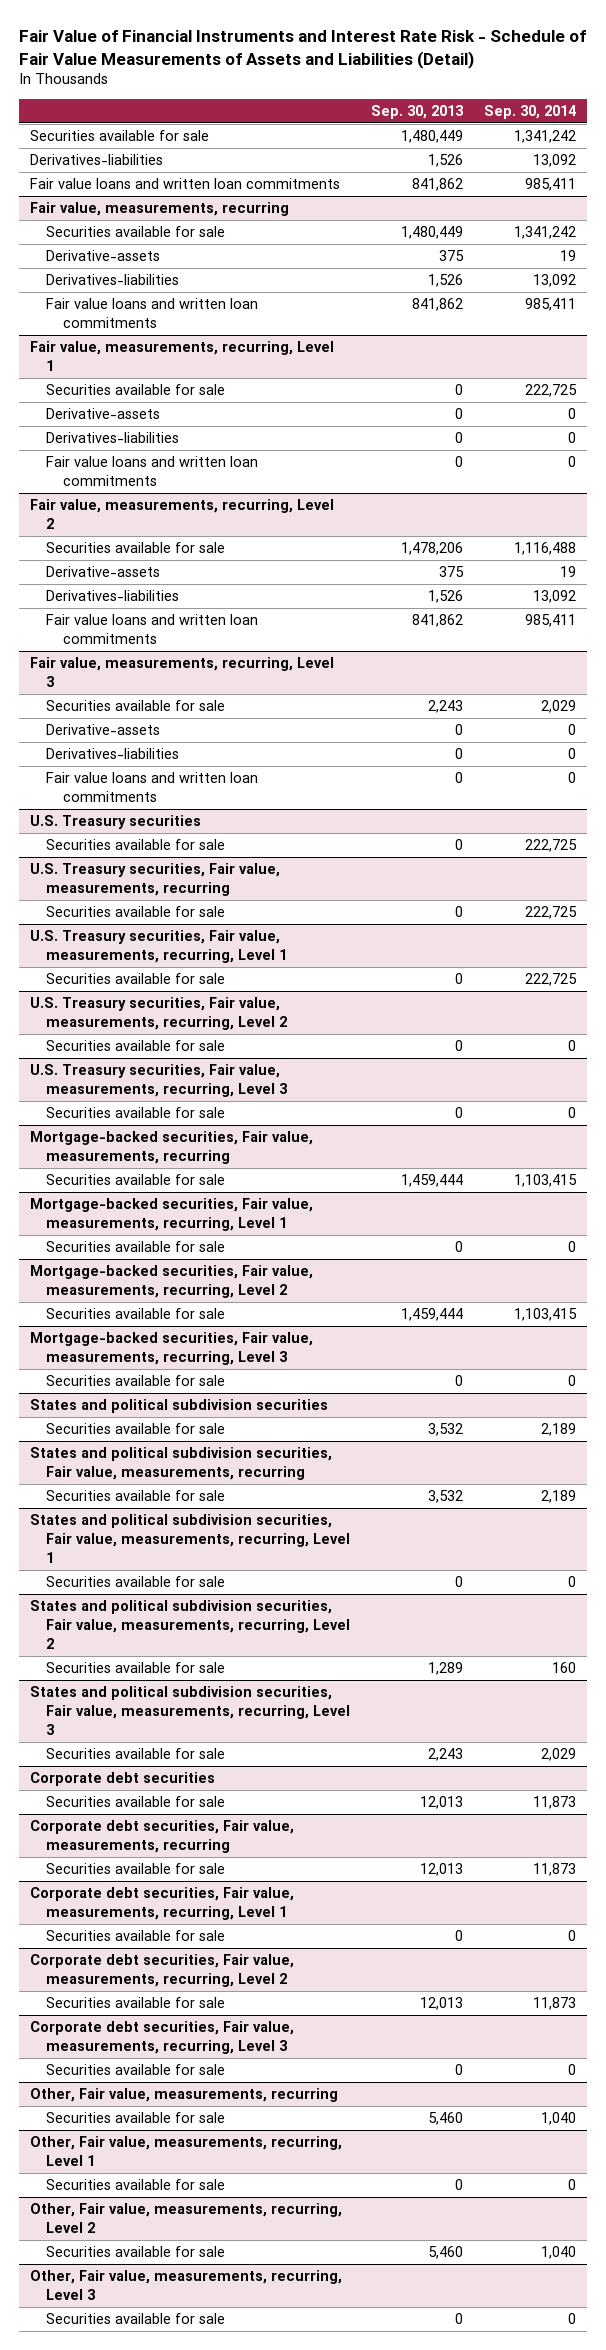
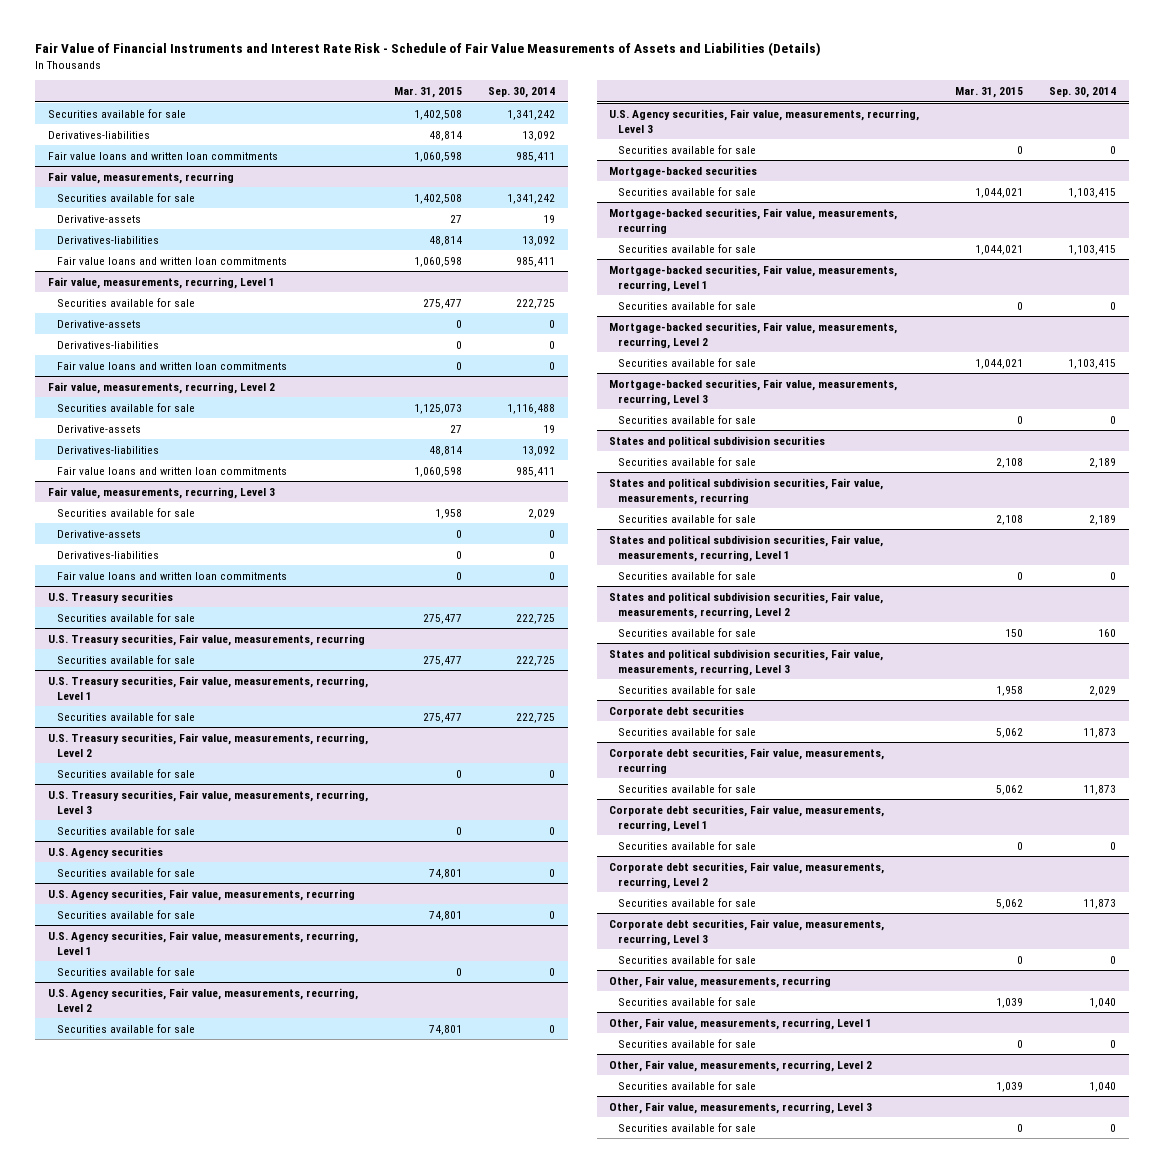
[19,29,587,69] Fair Value of Financial Instruments and Interest Rate Risk - Schedule of Fair Value Measurements of Assets and Liabilities (Detail) -> [35,42,822,57] Fair Value of Financial Instruments and Interest Rate Risk - Schedule of Fair Value Measurements of Assets and Liabilities (Details)
[371,105,464,120] Sep. 30, 2013 -> none
none -> [394,87,463,99] Mar. 31, 2015
none -> [48,846,164,858] U.S. Agency securities
none -> [56,867,195,877] Securities available for sale
none -> [48,888,356,901] U.S. Agency securities, Fair value, measurements, recurring
none -> [56,909,195,919] Securities available for sale
none -> [48,930,359,955] U.S. Agency securities, Fair value, measurements, recurring, Level 1
none -> [56,966,195,976] Securities available for sale
none -> [48,987,359,1012] U.S. Agency securities, Fair value, measurements, recurring, Level 2
none -> [56,1023,195,1033] Securities available for sale
none -> [609,108,920,133] U.S. Agency securities, Fair value, measurements, recurring, Level 3
none -> [617,144,756,154] Securities available for sale
none -> [609,165,758,177] Mortgage-backed securities
none -> [617,186,756,196] Securities available for sale

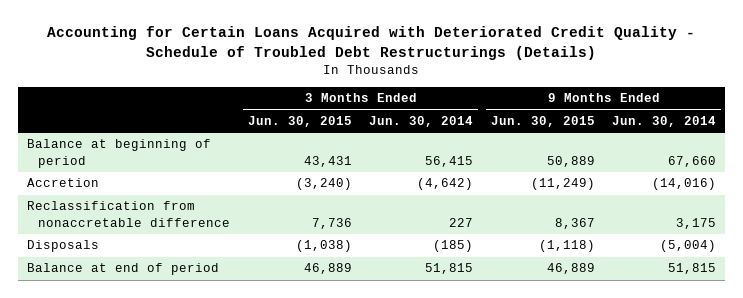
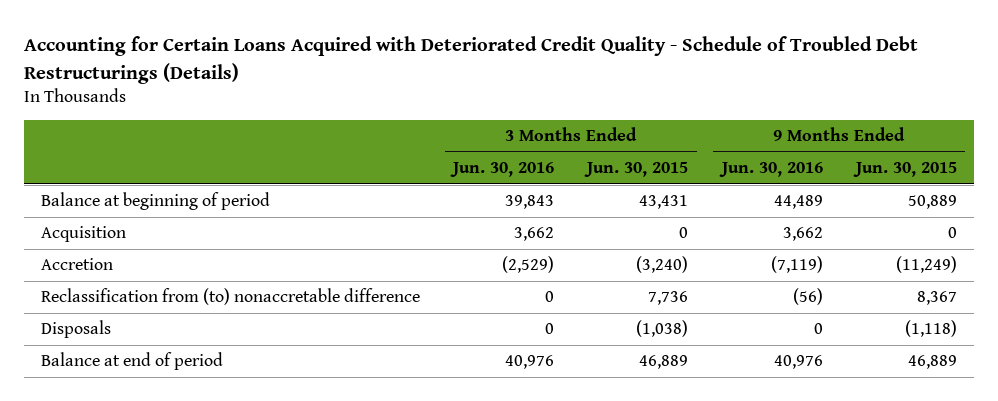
[369,115,474,127] Jun. 30, 2014 -> none
[612,115,717,127] Jun. 30, 2014 -> none
none -> [450,162,555,178] Jun. 30, 2016
none -> [718,162,823,178] Jun. 30, 2016
none -> [40,226,126,243] Acquisition
[26,201,231,227] Reclassification from nonaccretable difference -> [40,288,420,306] Reclassification from (to) nonaccretable difference

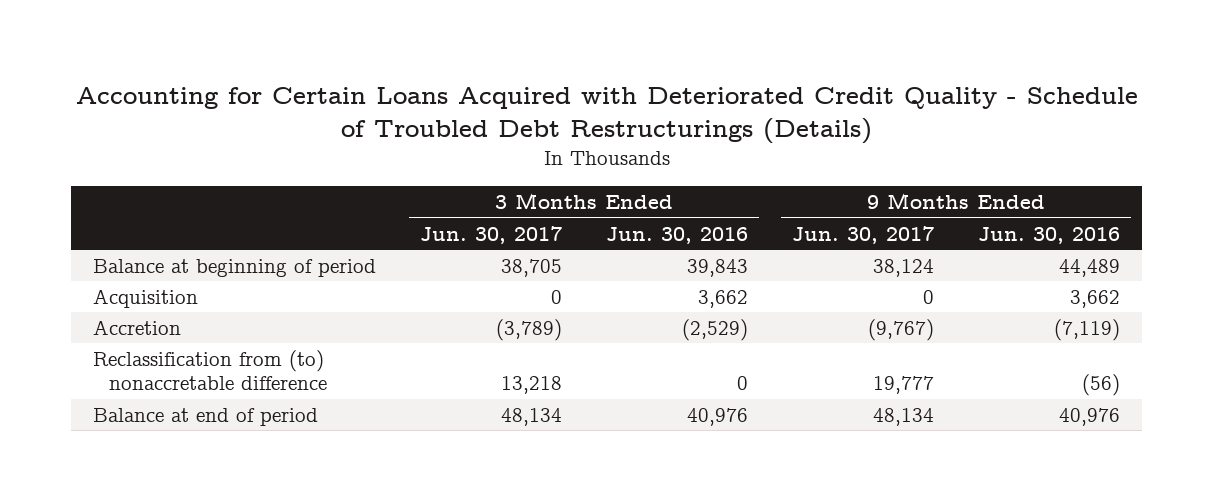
[584,162,689,178] Jun. 30, 2015 -> none
[853,162,958,178] Jun. 30, 2015 -> none
none -> [420,225,563,244] Jun. 30, 2017
none -> [792,225,935,244] Jun. 30, 2017
[40,320,111,339] Disposals -> none

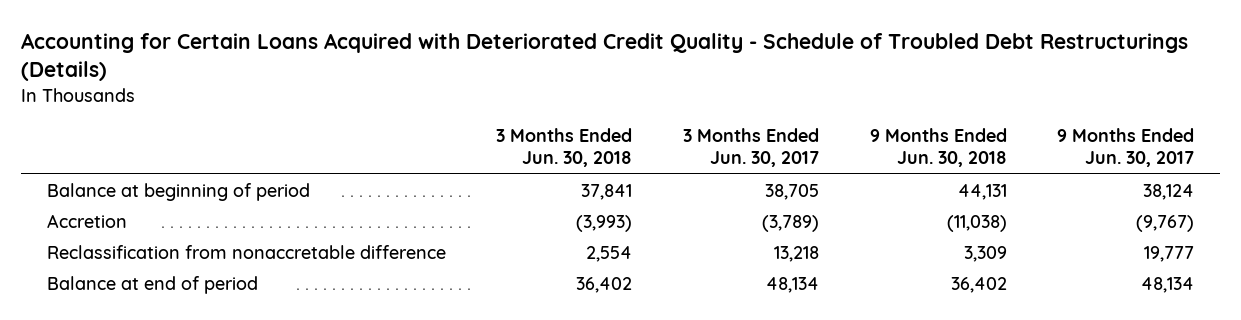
[606,226,749,244] Jun. 30, 2016 -> none
[978,226,1121,244] Jun. 30, 2016 -> none
none -> [496,128,633,168] 3 Months Ended Jun. 30, 2018
none -> [869,128,1007,168] 9 Months Ended Jun. 30, 2018
[93,289,199,309] Acquisition -> none
[93,350,328,391] Reclassification from (to) nonaccretable difference -> [46,245,446,260] Reclassification from nonaccretable difference

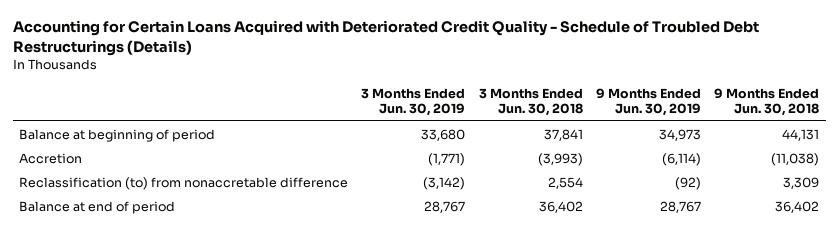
[682,128,819,168] 3 Months Ended Jun. 30, 2017 -> none
[1057,128,1195,168] 9 Months Ended Jun. 30, 2017 -> none
none -> [361,88,466,117] 3 Months Ended Jun. 30, 2019
none -> [595,88,701,117] 9 Months Ended Jun. 30, 2019
[46,245,446,260] Reclassification from nonaccretable difference -> [19,176,349,190] Reclassification (to) from nonaccretable difference

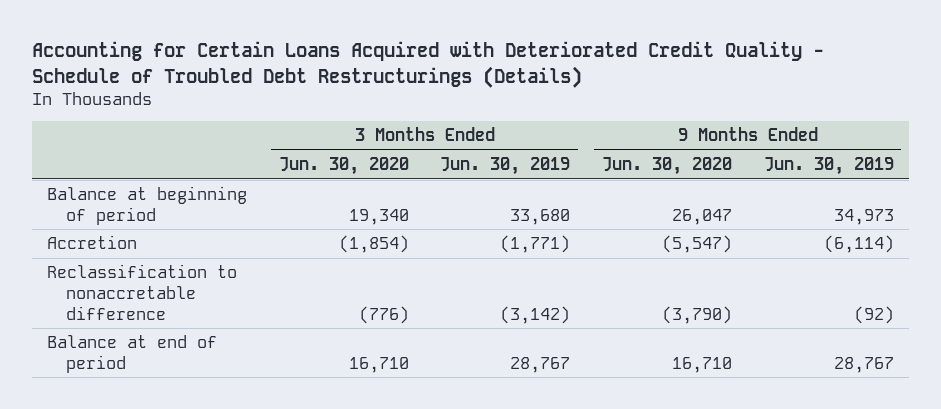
[478,88,583,117] 3 Months Ended Jun. 30, 2018 -> none
[714,88,820,117] 9 Months Ended Jun. 30, 2018 -> none
none -> [278,157,409,176] Jun. 30, 2020
none -> [602,157,733,176] Jun. 30, 2020
[19,176,349,190] Reclassification (to) from nonaccretable difference -> [47,264,238,320] Reclassification to nonaccretable difference

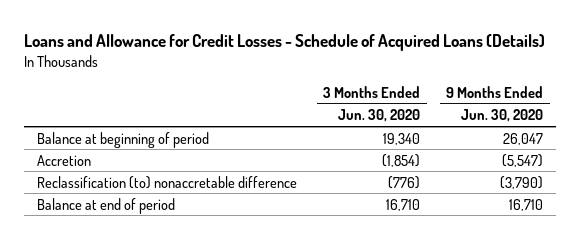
[31,41,824,88] Accounting for Certain Loans Acquired with Deteriorated Credit Quality - Schedule of Troubled Debt Restructurings (Details) -> [24,33,546,51] Loans and Allowance for Credit Losses - Schedule of Acquired Loans (Details)
[440,157,571,176] Jun. 30, 2019 -> none
[763,157,894,176] Jun. 30, 2019 -> none
[47,264,238,320] Reclassification to nonaccretable difference -> [37,175,298,189] Reclassification (to) nonaccretable difference

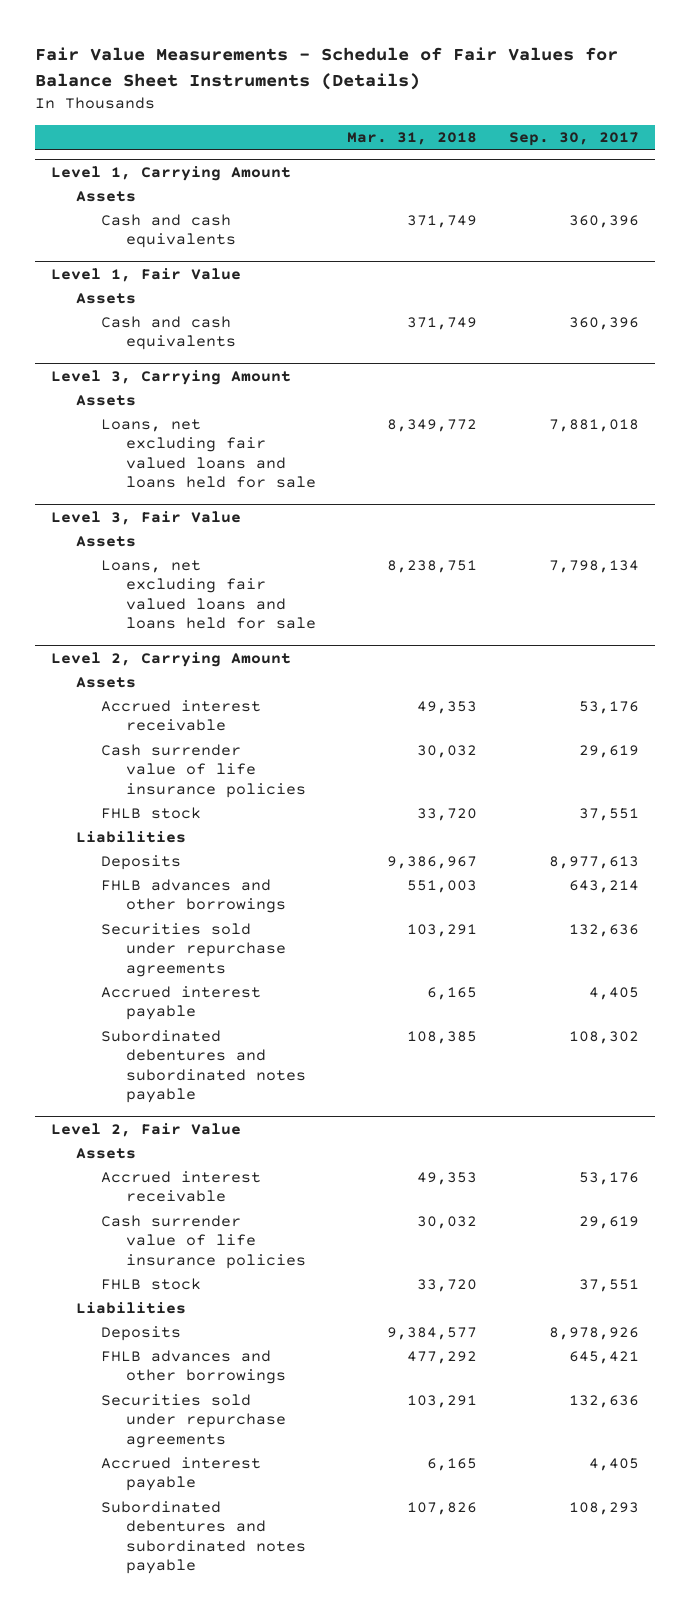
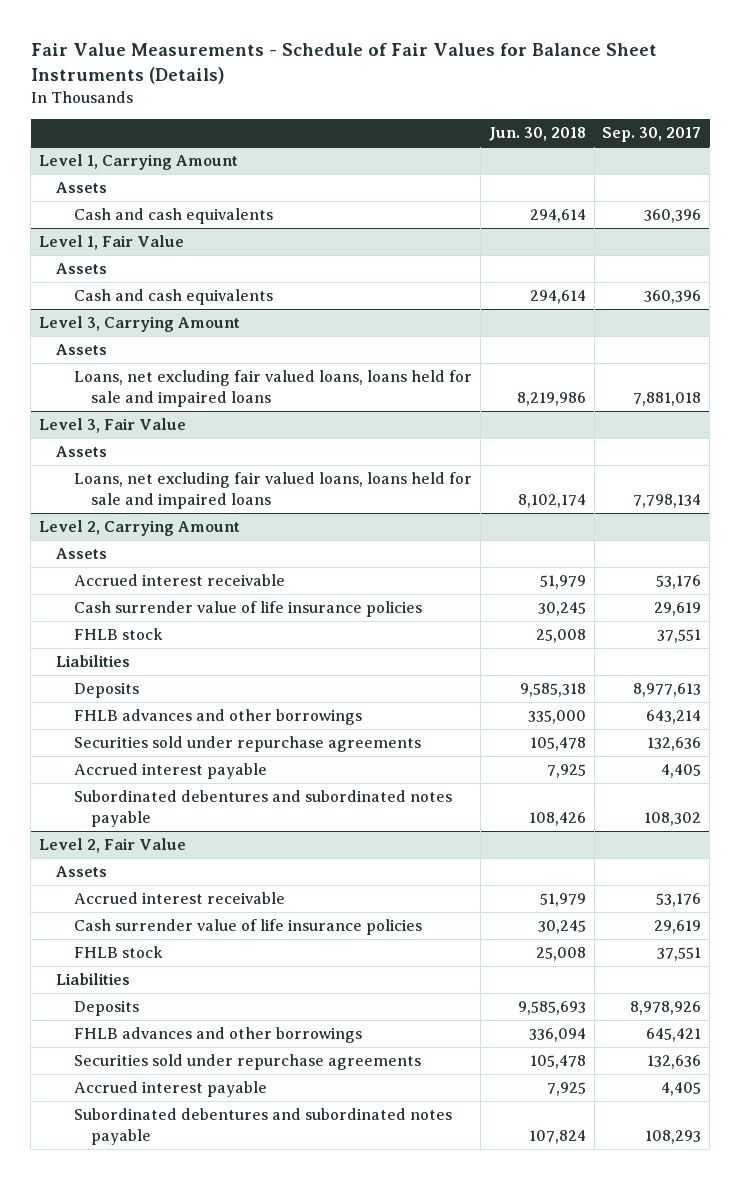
[347,131,478,145] Mar. 31, 2018 -> none
none -> [488,127,586,142] Jun. 30, 2018
[100,419,316,489] Loans, net excluding fair valued loans and loans held for sale -> [73,370,472,408] Loans, net excluding fair valued loans, loans held for sale and impaired loans
[100,560,316,630] Loans, net excluding fair valued loans and loans held for sale -> [73,472,472,510] Loans, net excluding fair valued loans, loans held for sale and impaired loans

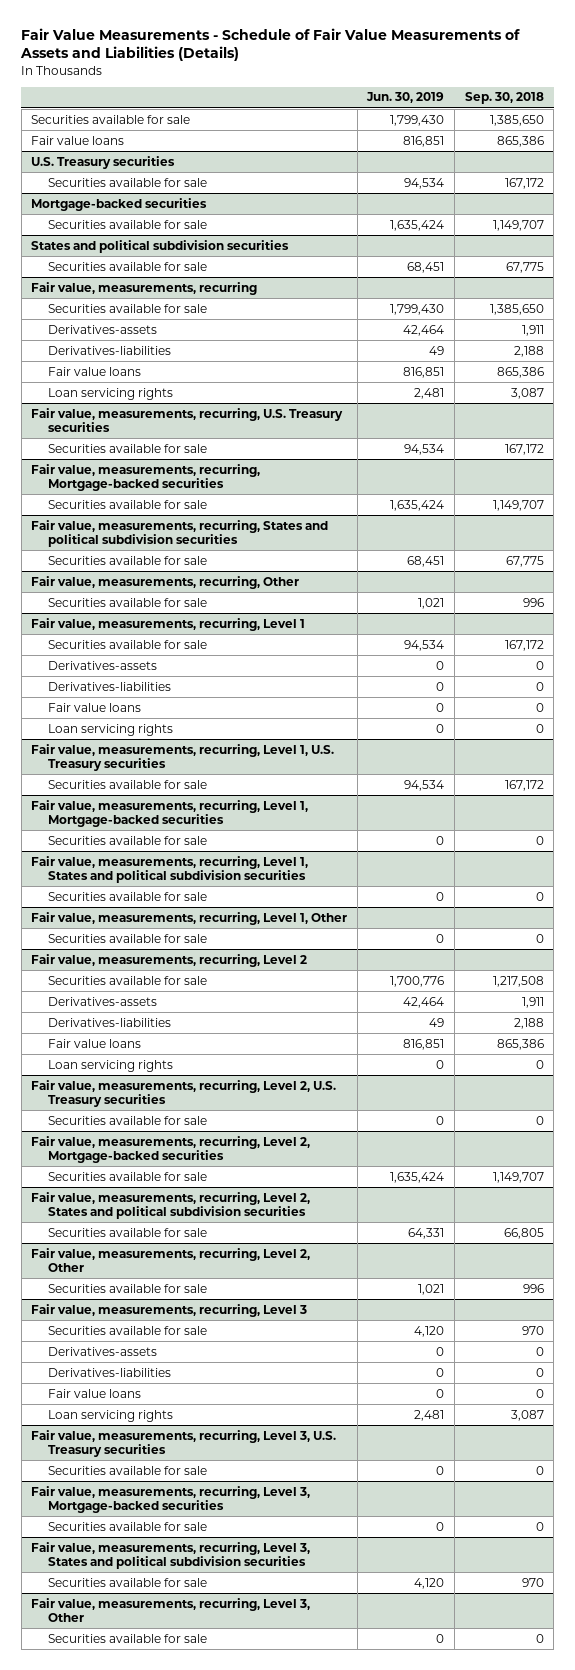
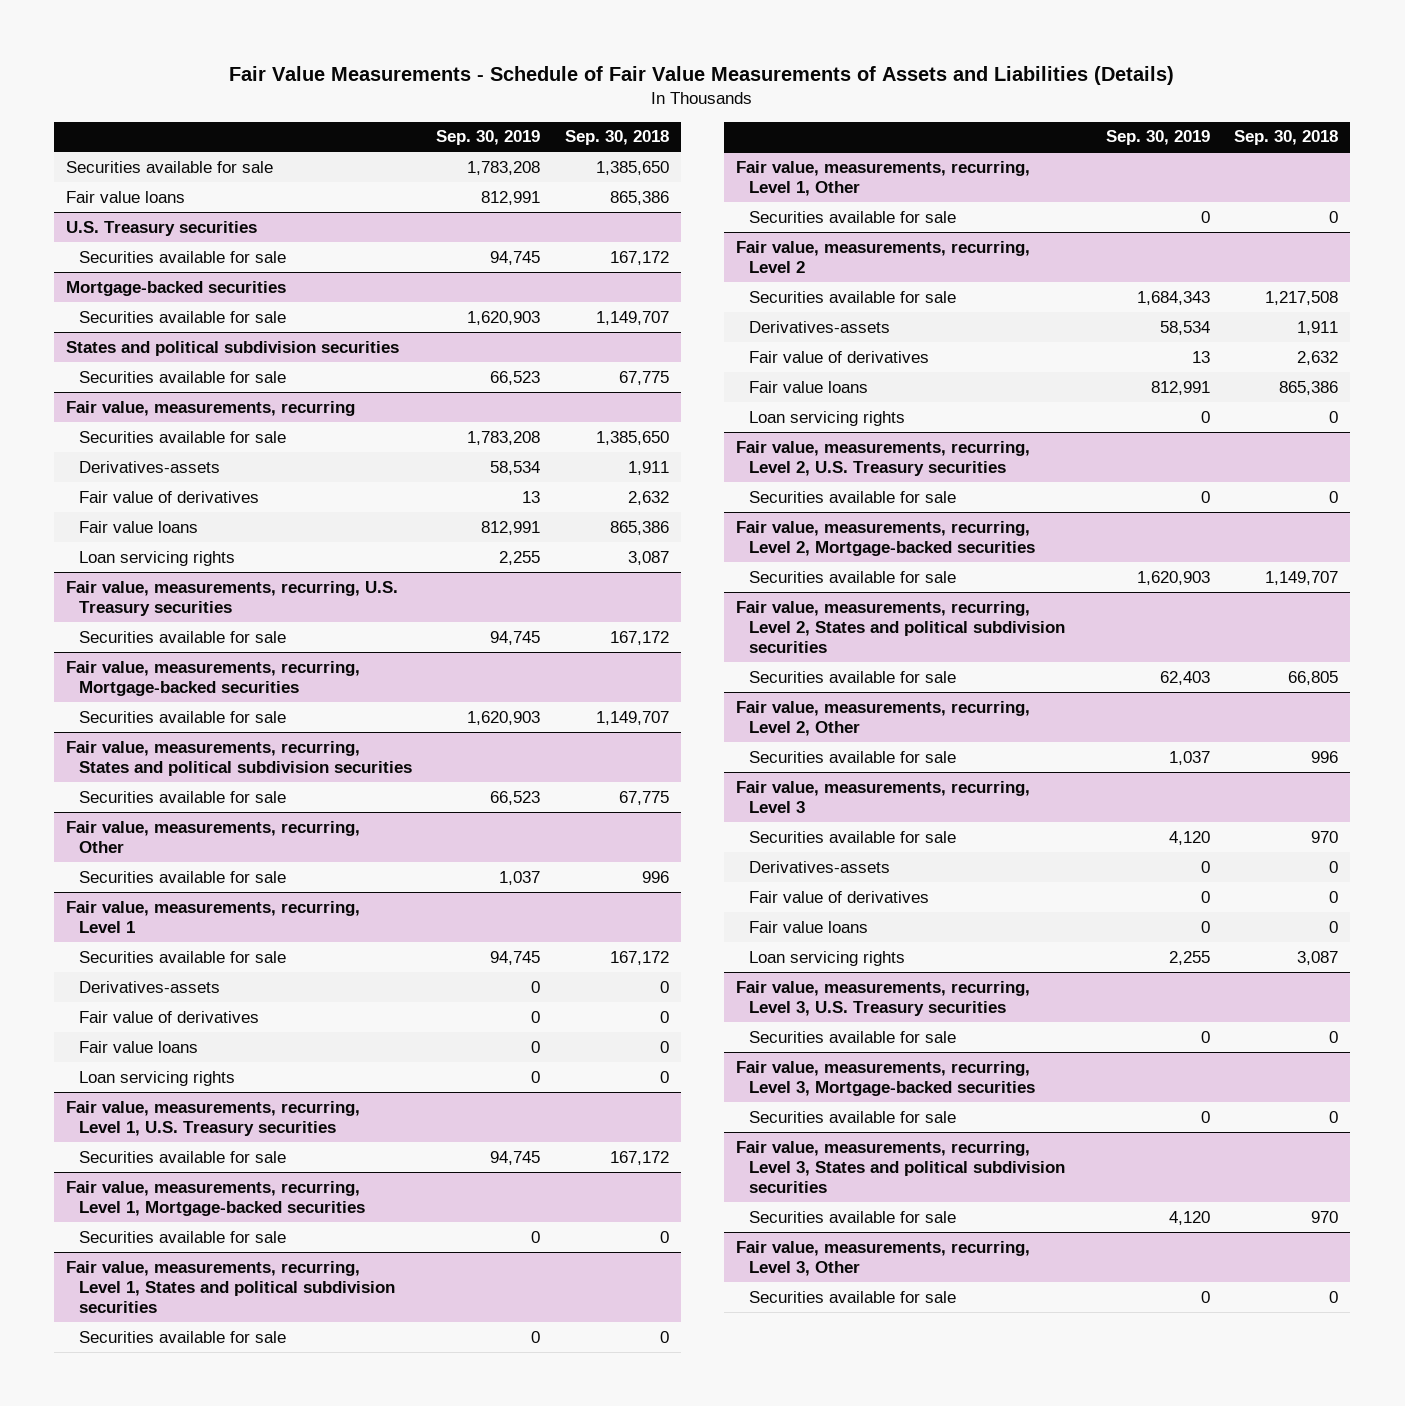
[366,92,445,104] Jun. 30, 2019 -> none
none -> [436,130,541,146] Sep. 30, 2019
[47,345,171,355] Derivatives-liabilities -> [78,490,259,503] Fair value of derivatives
[513,345,544,357] 2,188 -> [627,490,669,505] 2,632
[47,681,171,691] Derivatives-liabilities -> [78,1010,259,1023] Fair value of derivatives
[47,1017,171,1027] Derivatives-liabilities -> [748,350,929,363] Fair value of derivatives
[513,1017,544,1029] 2,188 -> [1297,350,1339,365] 2,632
[47,1367,171,1377] Derivatives-liabilities -> [748,890,929,903] Fair value of derivatives

